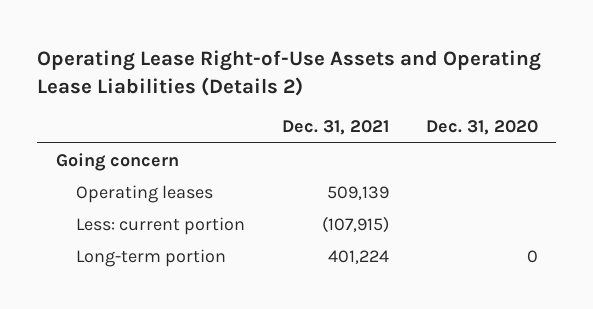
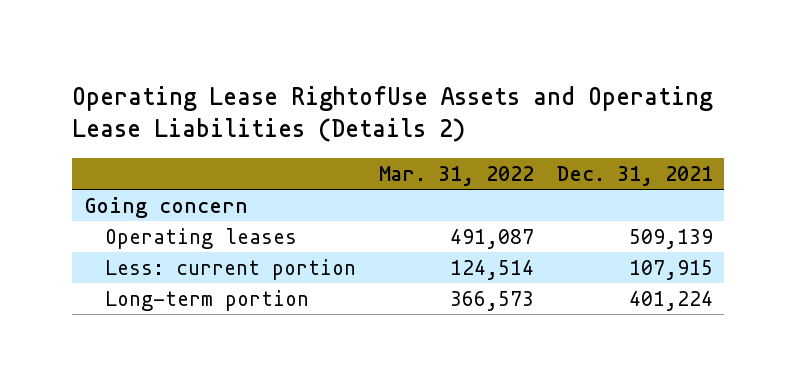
[37,50,542,96] Operating Lease Right-of-Use Assets and Operating Lease Liabilities (Details 2) -> [72,85,714,143] Operating Lease RightofUse Assets and Operating Lease Liabilities (Details 2)
[425,120,538,136] Dec. 31, 2020 -> none
none -> [378,165,534,186] Mar. 31, 2022
[321,215,389,233] (107,915) -> [628,259,713,280] 107,915

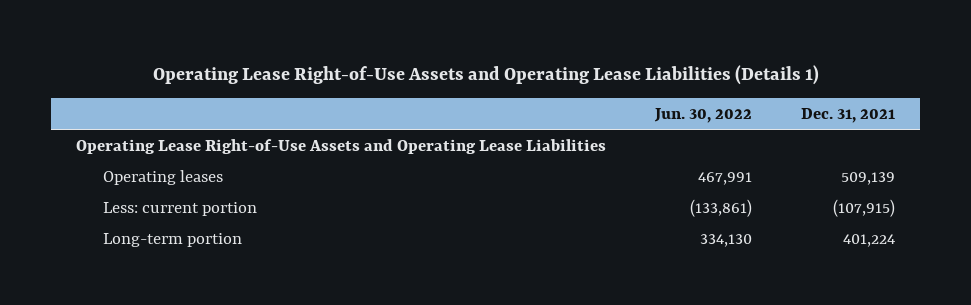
[72,85,714,143] Operating Lease RightofUse Assets and Operating Lease Liabilities (Details 2) -> [152,64,819,85] Operating Lease Right-of-Use Assets and Operating Lease Liabilities (Details 1)
[378,165,534,186] Mar. 31, 2022 -> none
none -> [654,107,753,123] Jun. 30, 2022
[83,196,248,218] Going concern -> none
none -> [75,138,606,154] Operating Lease Right-of-Use Assets and Operating Lease Liabilities
[628,259,713,280] 107,915 -> [833,198,896,217] (107,915)

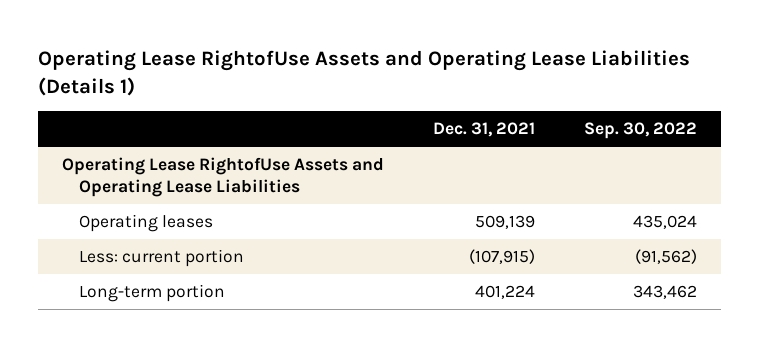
[152,64,819,85] Operating Lease Right-of-Use Assets and Operating Lease Liabilities (Details 1) -> [37,50,690,96] Operating Lease RightofUse Assets and Operating Lease Liabilities (Details 1)
[654,107,753,123] Jun. 30, 2022 -> none
none -> [583,121,697,139] Sep. 30, 2022
[75,138,606,154] Operating Lease Right-of-Use Assets and Operating Lease Liabilities -> [62,157,385,198] Operating Lease RightofUse Assets and Operating Lease Liabilities

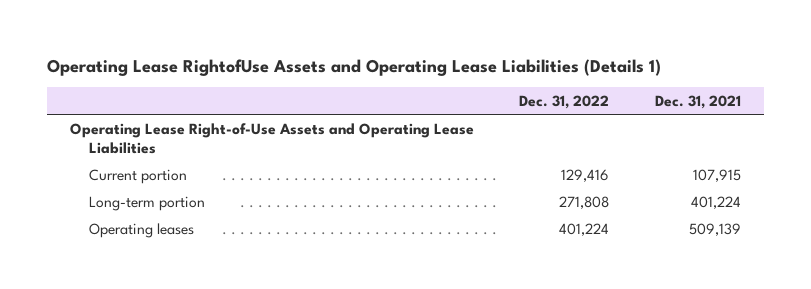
[583,121,697,139] Sep. 30, 2022 -> none
none -> [519,94,610,109] Dec. 31, 2022
[62,157,385,198] Operating Lease RightofUse Assets and Operating Lease Liabilities -> [69,122,474,154] Operating Lease Right-of-Use Assets and Operating Lease Liabilities
[78,249,244,268] Less: current portion -> [89,168,188,184] Current portion
[469,249,536,265] (107,915) -> [692,168,741,182] 107,915
[78,214,213,233] Operating leases -> [89,222,195,238] Operating leases

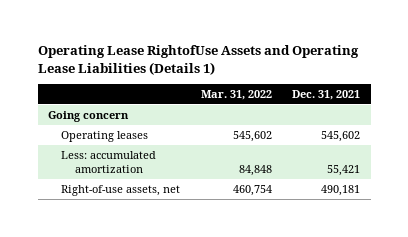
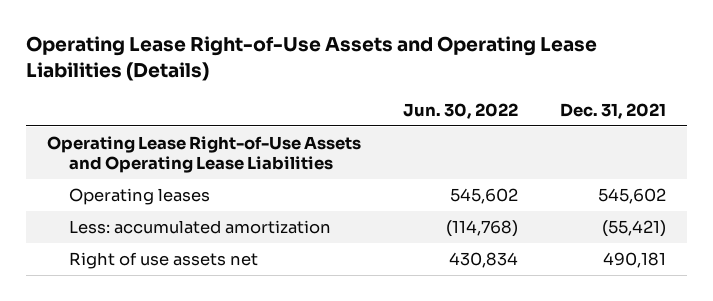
[37,45,359,75] Operating Lease RightofUse Assets and Operating Lease Liabilities (Details 1) -> [25,36,597,82] Operating Lease Right-of-Use Assets and Operating Lease Liabilities (Details)
[200,89,272,100] Mar. 31, 2022 -> none
none -> [403,102,519,119] Jun. 30, 2022
[47,111,129,123] Going concern -> none
none -> [46,136,361,174] Operating Lease Right-of-Use Assets and Operating Lease Liabilities
[327,164,361,176] 55,421 -> [602,220,667,238] (55,421)
[61,185,181,197] Right-of-use assets, net -> [68,252,258,270] Right of use assets net

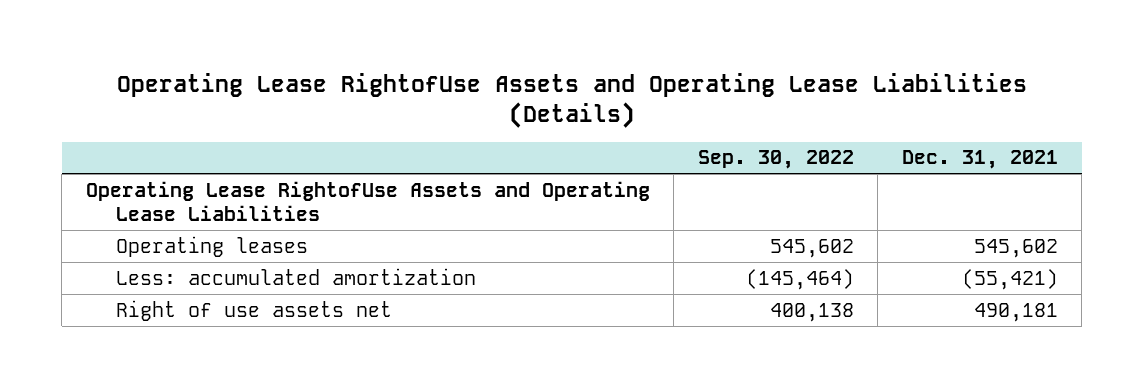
[25,36,597,82] Operating Lease Right-of-Use Assets and Operating Lease Liabilities (Details) -> [116,72,1027,129] Operating Lease RightofUse Assets and Operating Lease Liabilities (Details)
[403,102,519,119] Jun. 30, 2022 -> none
none -> [697,150,854,170] Sep. 30, 2022
[46,136,361,174] Operating Lease Right-of-Use Assets and Operating Lease Liabilities -> [85,180,650,222] Operating Lease RightofUse Assets and Operating Lease Liabilities

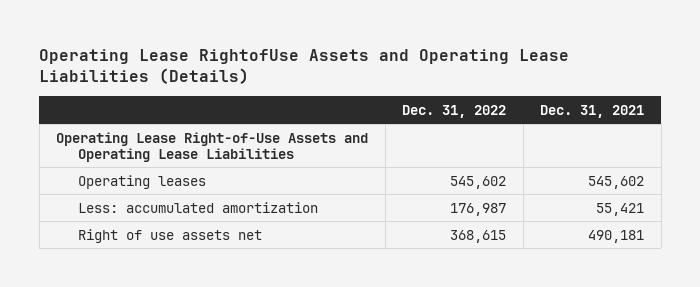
[697,150,854,170] Sep. 30, 2022 -> none
none -> [402,104,507,118] Dec. 31, 2022
[85,180,650,222] Operating Lease RightofUse Assets and Operating Lease Liabilities -> [56,131,369,162] Operating Lease Right-of-Use Assets and Operating Lease Liabilities
[961,268,1058,290] (55,421) -> [596,202,645,216] 55,421

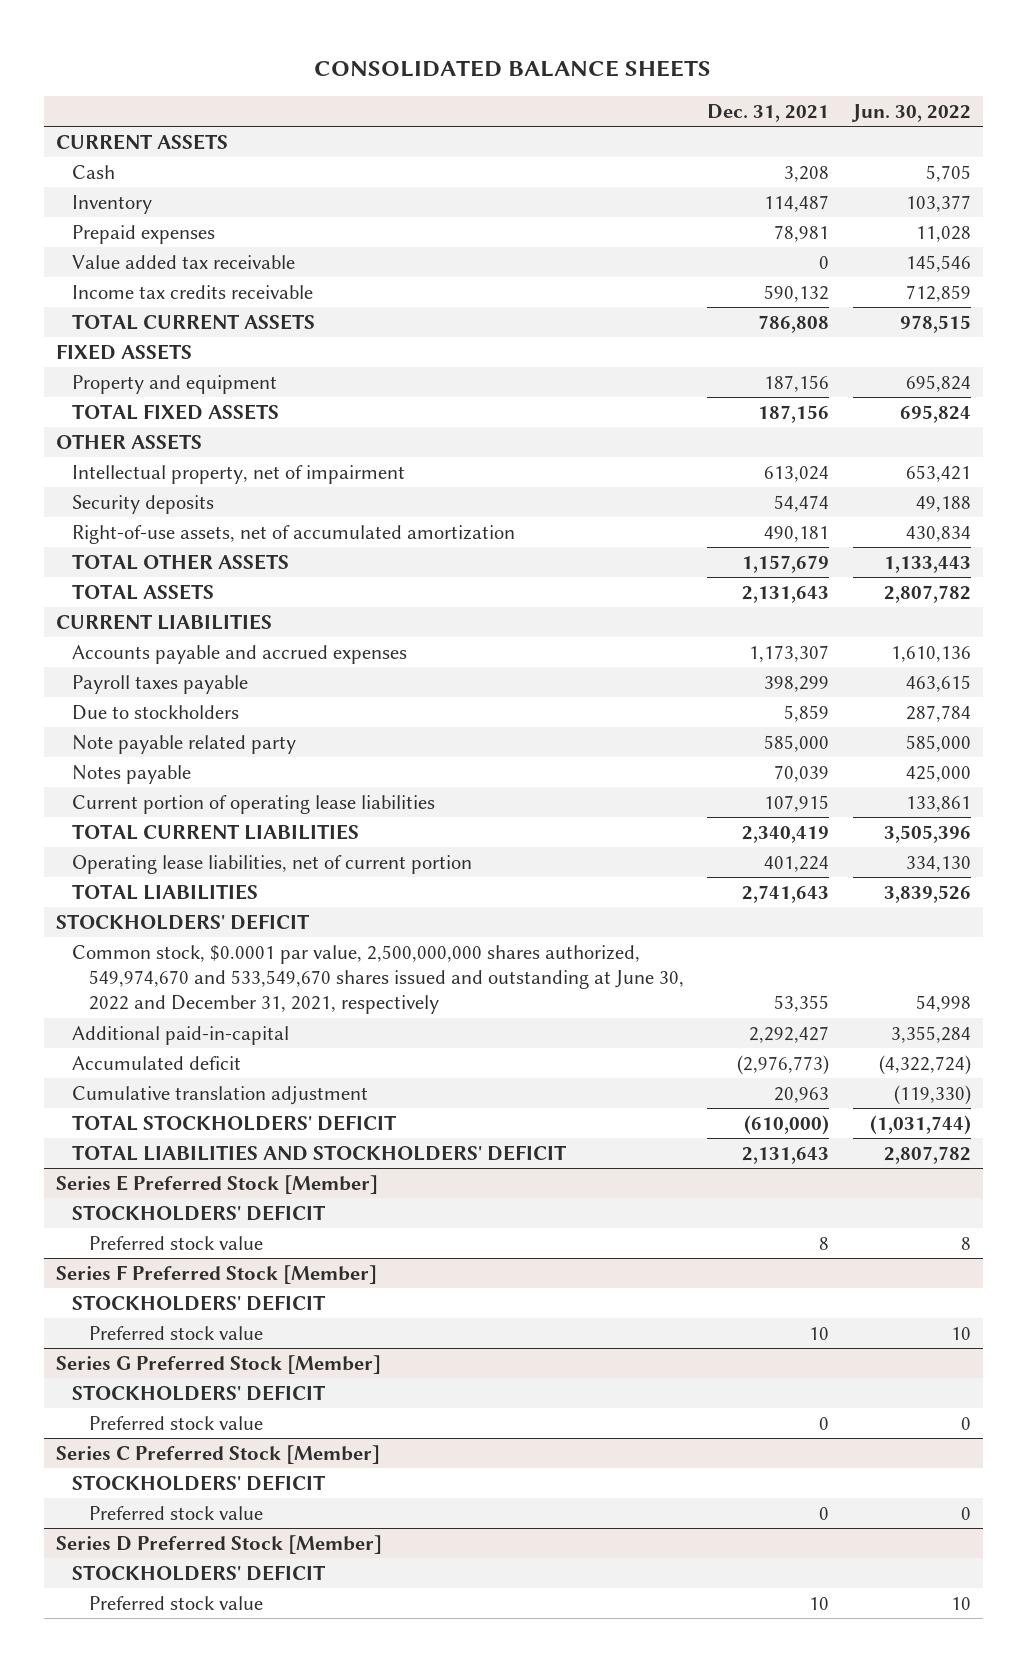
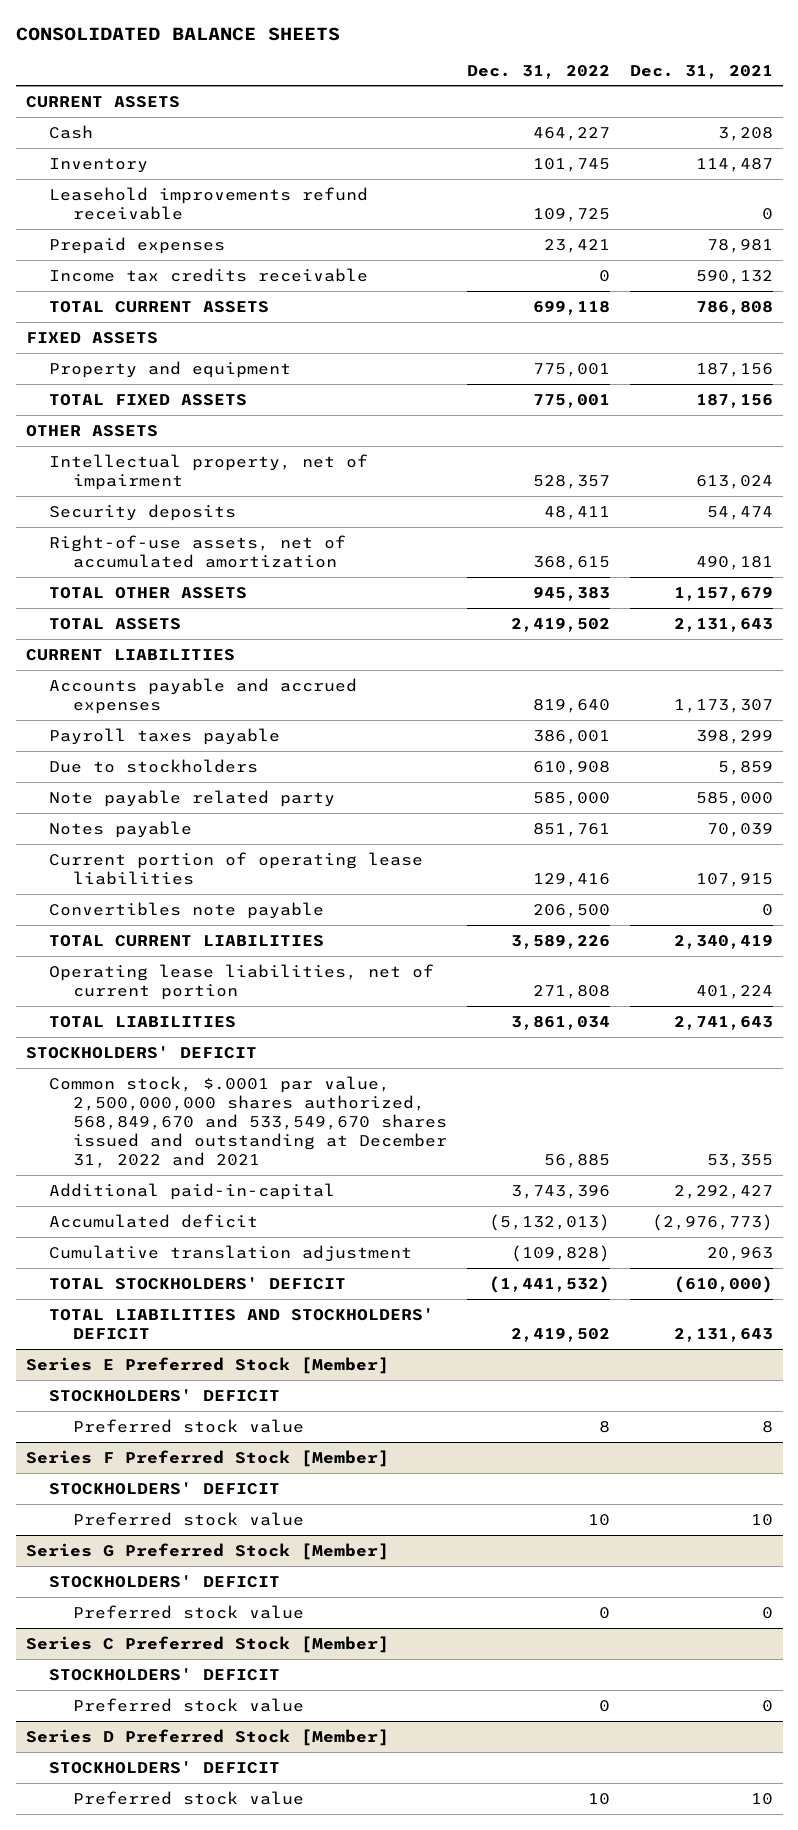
[850,103,971,122] Jun. 30, 2022 -> none
none -> [466,64,610,79] Dec. 31, 2022
none -> [49,186,369,220] Leasehold improvements refund receivable
[72,254,296,269] Value added tax receivable -> none
none -> [49,901,325,919] Convertibles note payable
[72,944,684,1015] Common stock, $0.0001 par value, 2,500,000,000 shares authorized, 549,974,670 and 533,549,670 shares issued and outstanding at June 30, 2022 and December 31, 2021, respectively -> [49,1075,447,1168] Common stock, $.0001 par value, 2,500,000,000 shares authorized, 568,849,670 and 533,549,670 shares issued and outstanding at December 31, 2022 and 2021

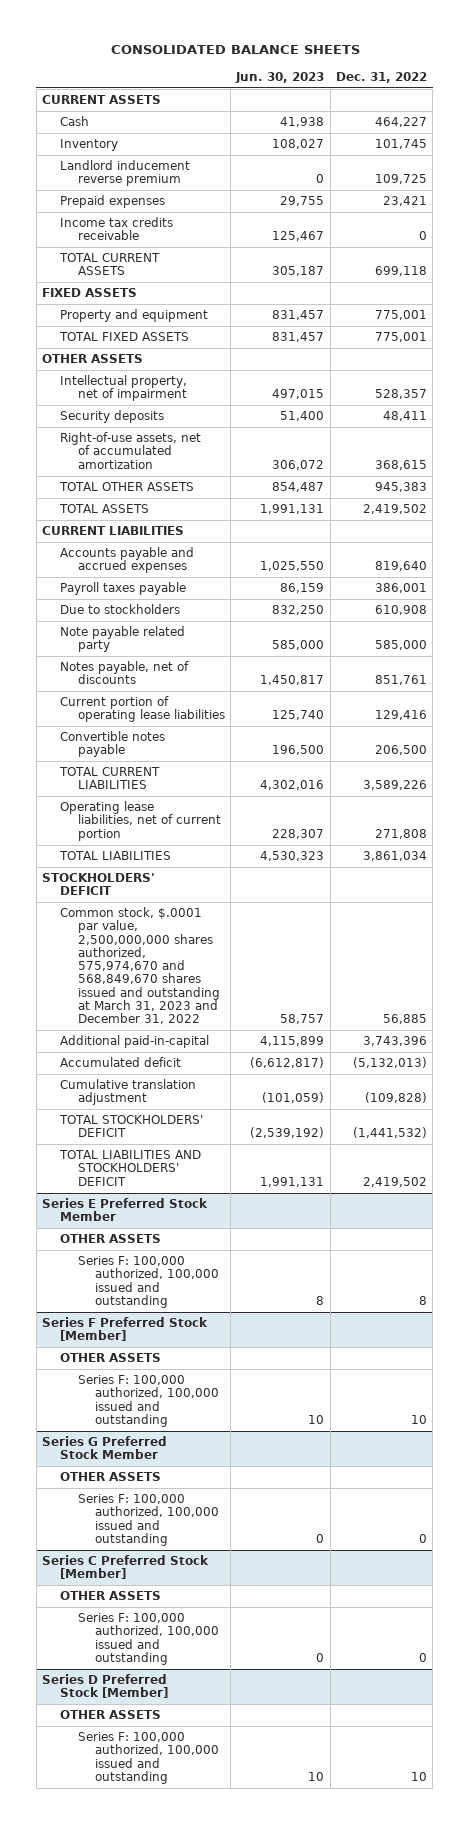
[629,64,773,79] Dec. 31, 2021 -> none
none -> [235,71,325,83] Jun. 30, 2023
[49,186,369,220] Leasehold improvements refund receivable -> [59,160,190,187] Landlord inducement reverse premium
[49,820,193,838] Notes payable -> [59,661,189,685] Notes payable, net of discounts
[49,901,325,919] Convertibles note payable -> [59,731,165,758] Convertible notes payable
[49,1075,447,1168] Common stock, $.0001 par value, 2,500,000,000 shares authorized, 568,849,670 and 533,549,670 shares issued and outstanding at December 31, 2022 and 2021 -> [59,907,220,1024] Common stock, $.0001 par value, 2,500,000,000 shares authorized, 575,974,670 and 568,849,670 shares issued and outstanding at March 31, 2023 and December 31, 2022
[49,1388,281,1402] STOCKHOLDERS' DEFICIT -> none
[25,1356,389,1374] Series E Preferred Stock [Member] -> [42,1198,209,1222] Series E Preferred Stock Member
none -> [59,1234,161,1244] OTHER ASSETS
[72,1418,304,1433] Preferred stock value -> [77,1256,220,1308] Series F: 100,000 authorized, 100,000 issued and outstanding
[49,1481,281,1495] STOCKHOLDERS' DEFICIT -> none
[49,1574,281,1588] STOCKHOLDERS' DEFICIT -> none
none -> [59,1353,161,1363] OTHER ASSETS
[72,1511,304,1526] Preferred stock value -> [77,1375,220,1427] Series F: 100,000 authorized, 100,000 issued and outstanding
[25,1542,389,1560] Series G Preferred Stock [Member] -> [42,1436,168,1460] Series G Preferred Stock Member
none -> [59,1472,161,1482] OTHER ASSETS
[72,1604,304,1619] Preferred stock value -> [77,1494,220,1546] Series F: 100,000 authorized, 100,000 issued and outstanding
[49,1667,281,1681] STOCKHOLDERS' DEFICIT -> none
none -> [59,1591,161,1601] OTHER ASSETS
[72,1697,304,1712] Preferred stock value -> [77,1613,220,1665] Series F: 100,000 authorized, 100,000 issued and outstanding
[49,1760,281,1774] STOCKHOLDERS' DEFICIT -> none
none -> [59,1710,161,1720] OTHER ASSETS
[72,1790,304,1805] Preferred stock value -> [77,1732,220,1784] Series F: 100,000 authorized, 100,000 issued and outstanding

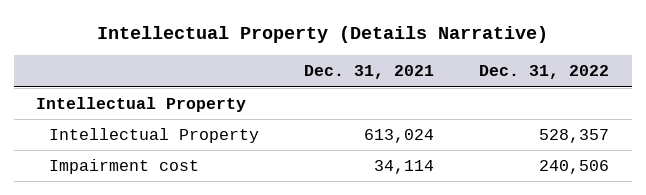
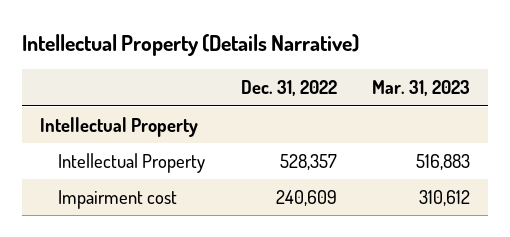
[304,65,435,80] Dec. 31, 2021 -> none
none -> [372,80,471,97] Mar. 31, 2023
[539,160,610,175] 240,506 -> [275,189,337,206] 240,609

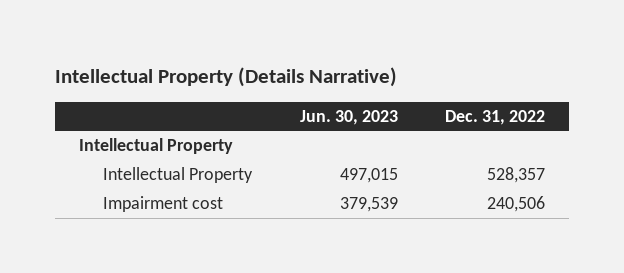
[372,80,471,97] Mar. 31, 2023 -> none
none -> [299,109,398,125] Jun. 30, 2023
[275,189,337,206] 240,609 -> [486,196,545,213] 240,506

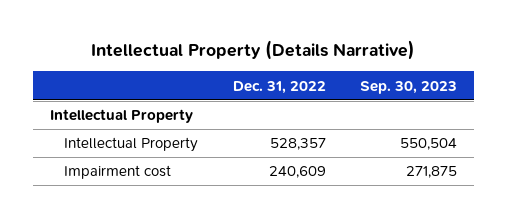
[299,109,398,125] Jun. 30, 2023 -> none
none -> [359,80,457,94] Sep. 30, 2023
[486,196,545,213] 240,506 -> [268,166,326,179] 240,609

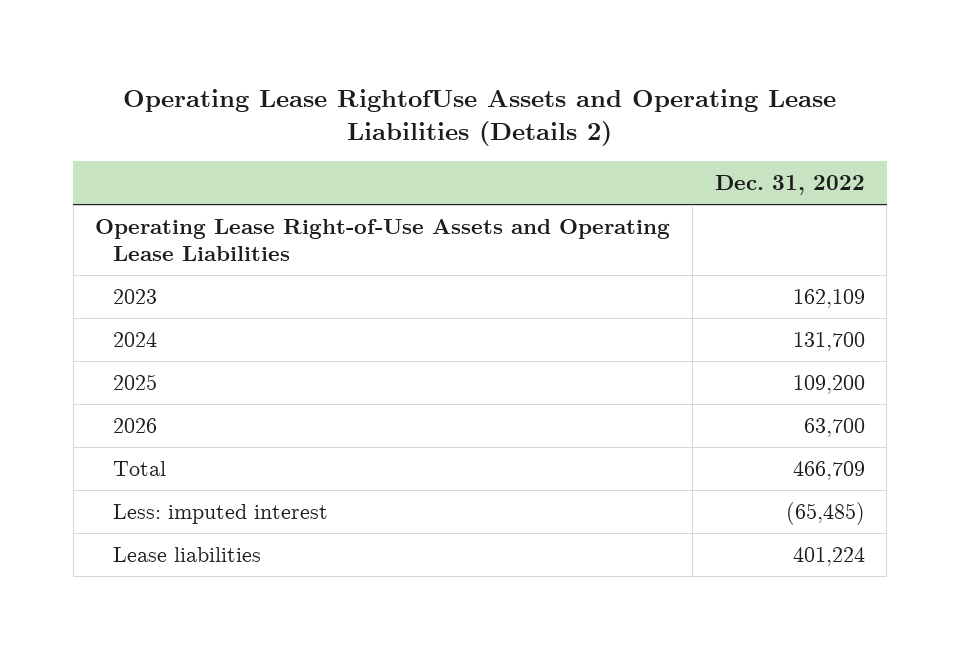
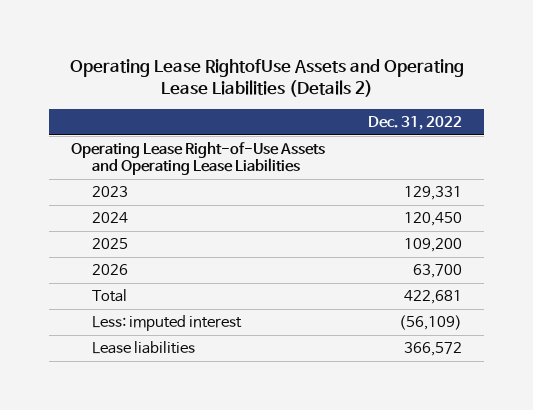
[792,288,865,308] 162,109 -> [404,186,463,201] 129,331
[792,331,865,351] 131,700 -> [404,212,463,227] 120,450
[792,460,865,480] 466,709 -> [404,290,463,305] 422,681
[785,501,865,525] (65,485) -> [399,315,463,331] (56,109)
[792,546,865,566] 401,224 -> [404,342,463,357] 366,572

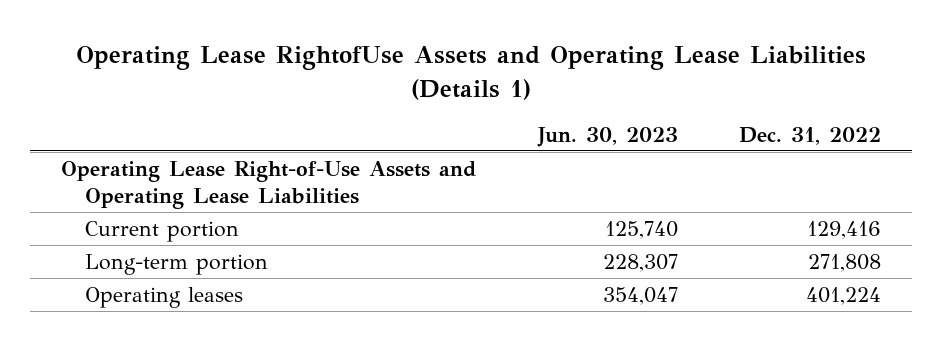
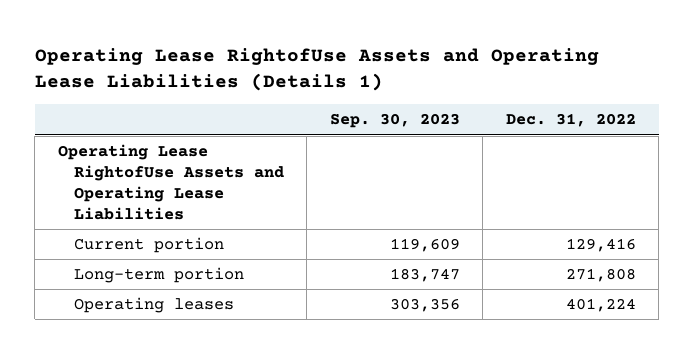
[536,126,678,147] Jun. 30, 2023 -> none
none -> [329,113,460,129] Sep. 30, 2023
[61,160,477,210] Operating Lease Right-of-Use Assets and Operating Lease Liabilities -> [57,144,284,220] Operating Lease RightofUse Assets and Operating Lease Liabilities

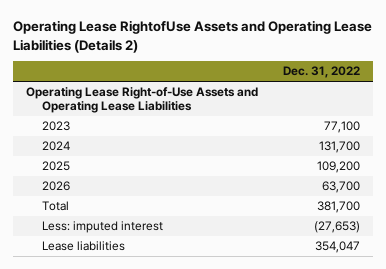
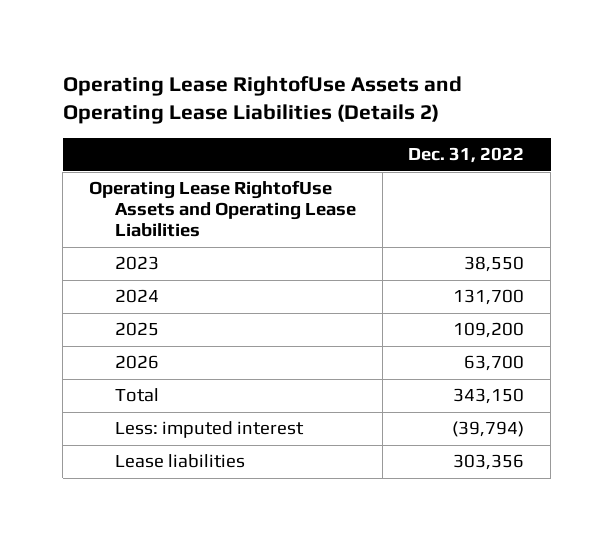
[25,87,258,114] Operating Lease Right-of-Use Assets and Operating Lease Liabilities -> [88,180,357,238] Operating Lease RightofUse Assets and Operating Lease Liabilities
[324,121,361,134] 77,100 -> [464,256,525,273] 38,550
[317,201,361,214] 381,700 -> [453,388,525,405] 343,150
[314,221,361,234] (27,653) -> [452,421,525,438] (39,794)
[315,241,361,254] 354,047 -> [453,454,525,471] 303,356

